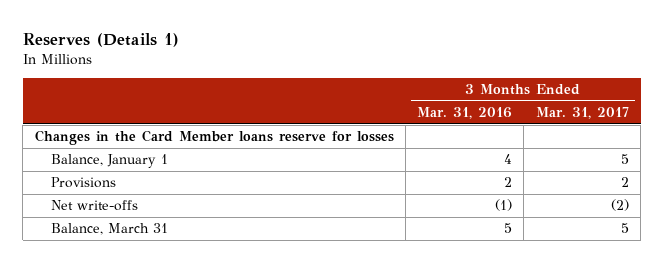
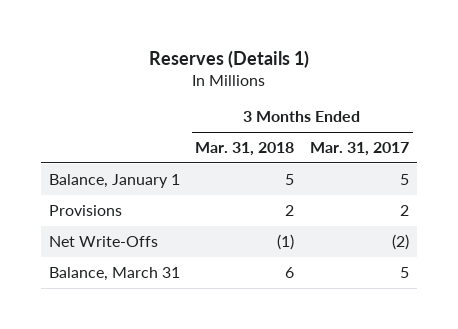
[417,107,513,120] Mar. 31, 2016 -> none
none -> [195,142,295,157] Mar. 31, 2018
[34,130,394,146] Changes in the Card Member loans reserve for losses -> none
[51,200,139,212] Net write-offs -> [48,235,158,247] Net Write-Offs

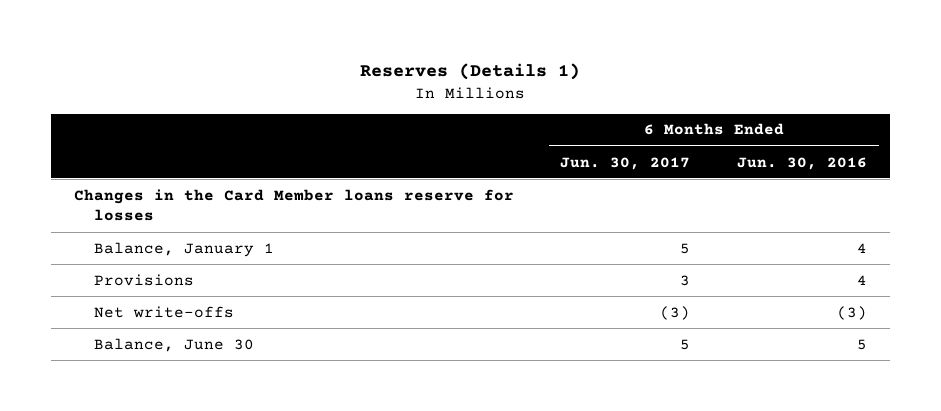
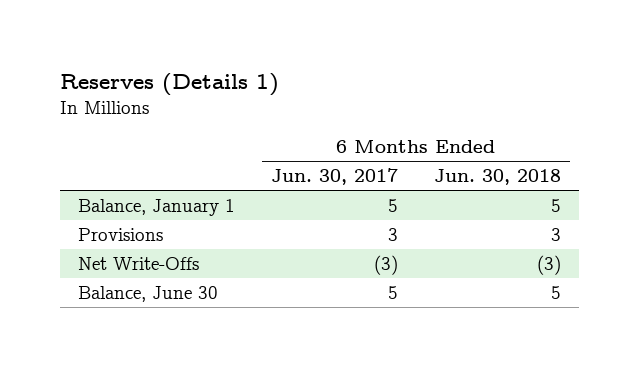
[736,156,867,170] Jun. 30, 2016 -> none
none -> [433,169,561,186] Jun. 30, 2018
[73,188,514,222] Changes in the Card Member loans reserve for losses -> none
[94,305,235,318] Net write-offs -> [78,256,200,270] Net Write-Offs

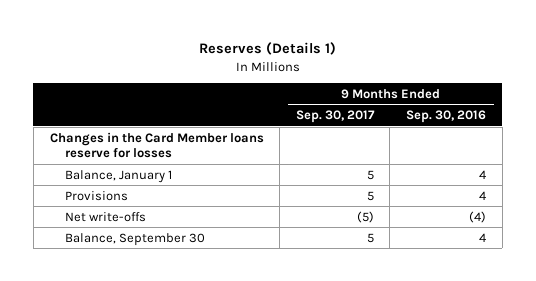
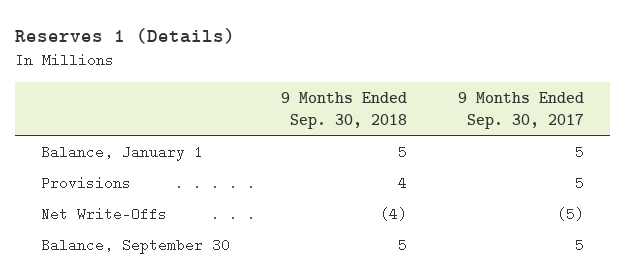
[198,42,336,56] Reserves (Details 1) -> [15,28,236,45] Reserves 1 (Details)
[406,110,487,124] Sep. 30, 2016 -> none
none -> [281,92,408,130] 9 Months Ended Sep. 30, 2018
[49,131,264,159] Changes in the Card Member loans reserve for losses -> none
[65,211,147,222] Net write-offs -> [40,206,167,221] Net Write-Offs

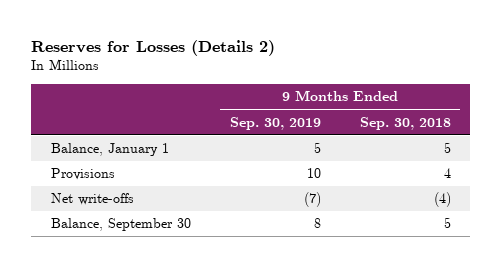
[15,28,236,45] Reserves 1 (Details) -> [31,40,276,57] Reserves for Losses (Details 2)
[458,92,585,130] 9 Months Ended Sep. 30, 2017 -> none
none -> [229,116,321,130] Sep. 30, 2019
[40,206,167,221] Net Write-Offs -> [50,193,134,206] Net write-offs

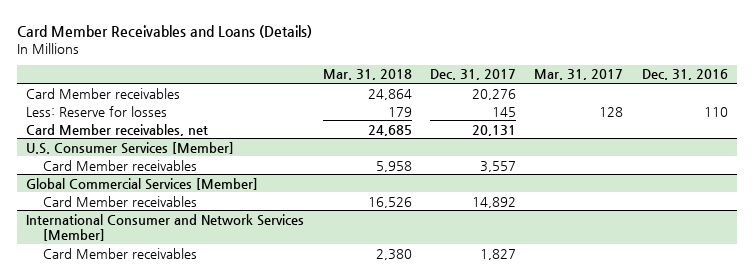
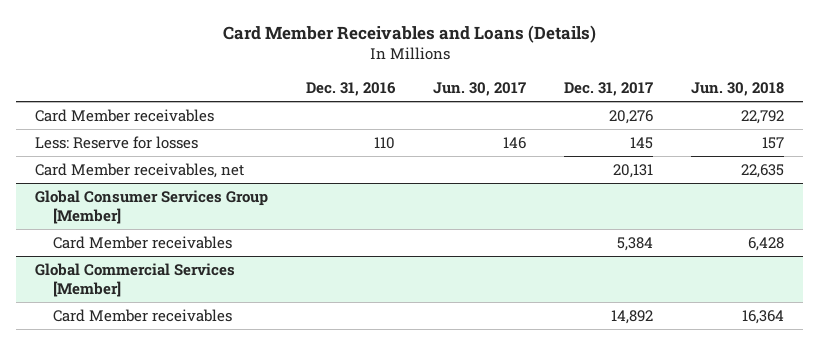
[322,69,412,81] Mar. 31, 2018 -> none
[534,69,624,81] Mar. 31, 2017 -> none
none -> [433,82,527,97] Jun. 30, 2017
none -> [691,82,785,97] Jun. 30, 2018
[26,141,235,154] U.S. Consumer Services [Member] -> none
none -> [35,189,269,224] Global Consumer Services Group [Member]
[479,160,516,172] 3,557 -> [617,236,654,251] 5,384
[26,213,305,241] International Consumer and Network Services [Member] -> none
[43,247,198,259] Card Member receivables -> none

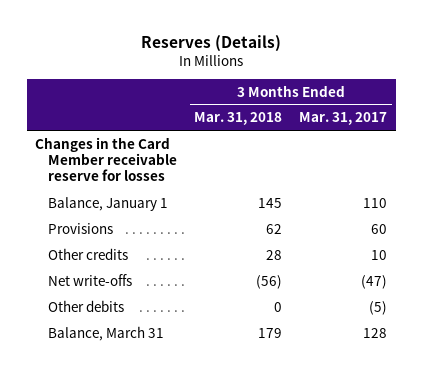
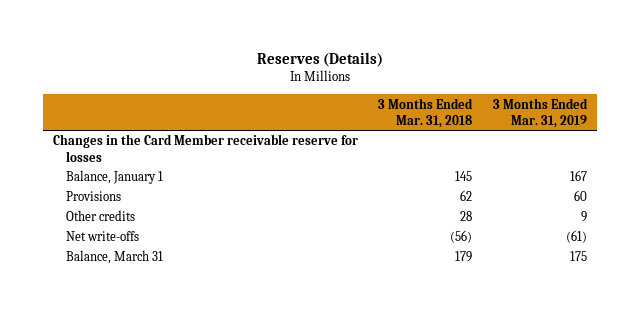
[299,112,388,126] Mar. 31, 2017 -> none
none -> [492,97,588,128] 3 Months Ended Mar. 31, 2019
[47,299,124,312] Other debits -> none

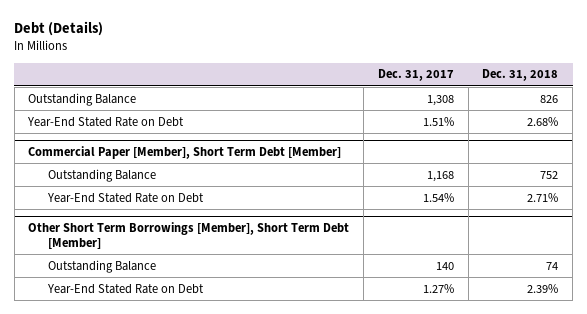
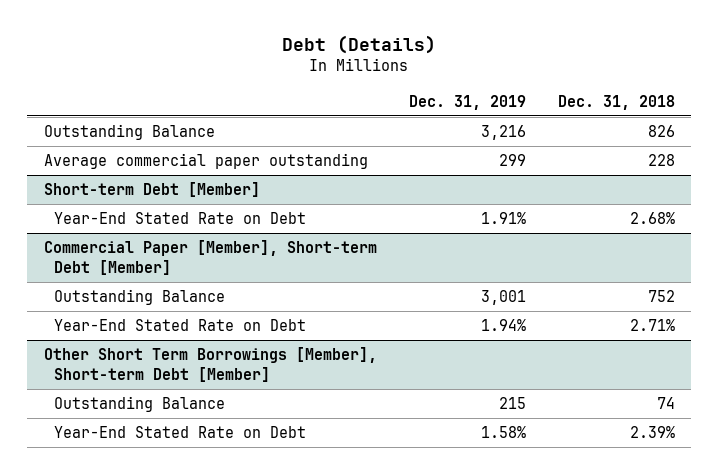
[377,69,454,82] Dec. 31, 2017 -> none
none -> [408,94,526,110] Dec. 31, 2019
none -> [43,153,368,170] Average commercial paper outstanding
none -> [43,182,260,198] Short-term Debt [Member]
[28,146,342,160] Commercial Paper [Member], Short Term Debt [Member] -> [43,240,377,275] Commercial Paper [Member], Short-term Debt [Member]
[28,222,350,249] Other Short Term Borrowings [Member], Short Term Debt [Member] -> [43,347,377,382] Other Short Term Borrowings [Member], Short-term Debt [Member]

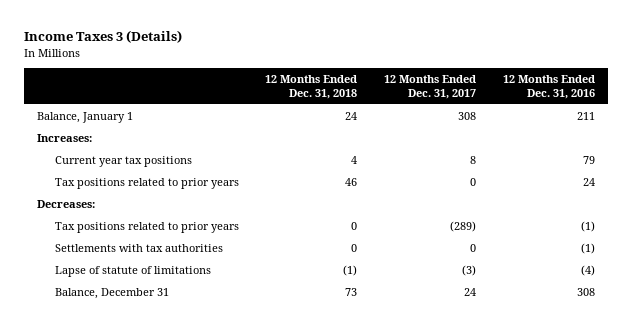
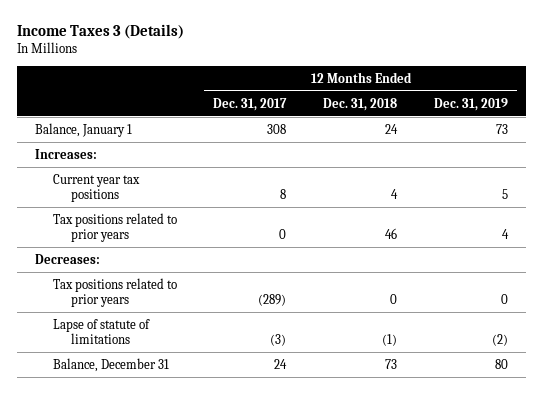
[502,74,595,99] 12 Months Ended Dec. 31, 2016 -> none
none -> [433,97,508,111] Dec. 31, 2019
[54,244,223,253] Settlements with tax authorities -> none

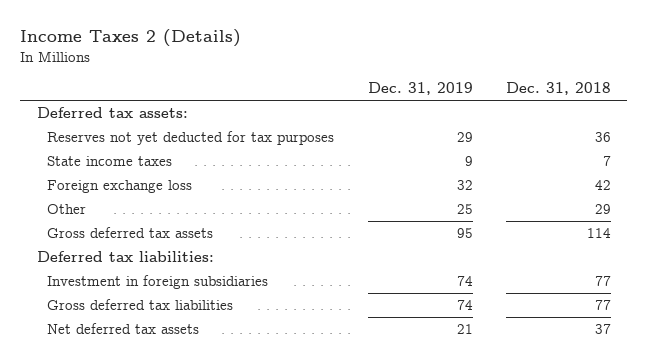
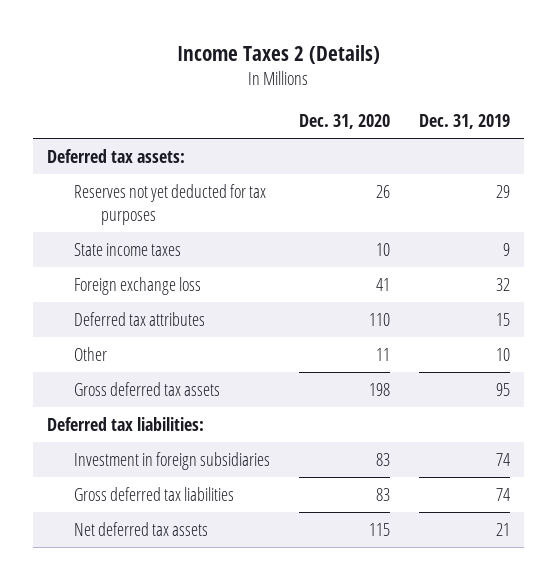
[505,82,611,96] Dec. 31, 2018 -> none
none -> [298,114,390,130] Dec. 31, 2020
none -> [74,311,206,326] Deferred tax attributes
[456,204,473,215] 25 -> [495,347,510,361] 10

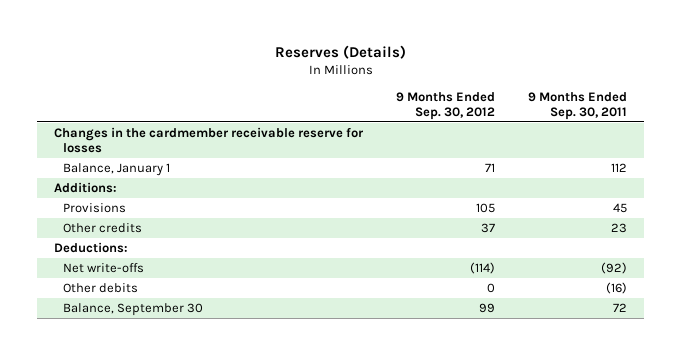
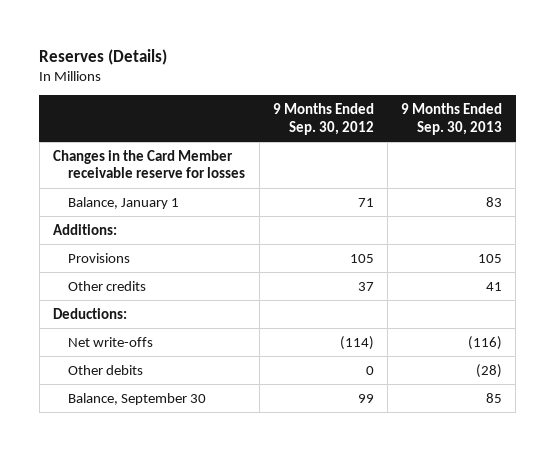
[528,92,628,121] 9 Months Ended Sep. 30, 2011 -> none
none -> [401,102,503,135] 9 Months Ended Sep. 30, 2013
[53,126,364,153] Changes in the cardmember receivable reserve for losses -> [53,149,246,179] Changes in the Card Member receivable reserve for losses

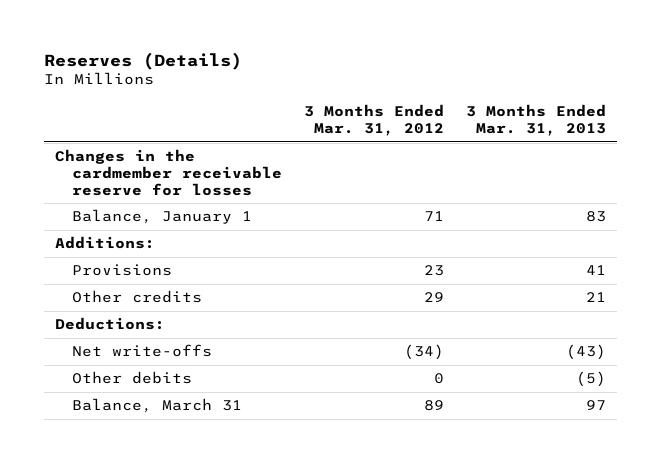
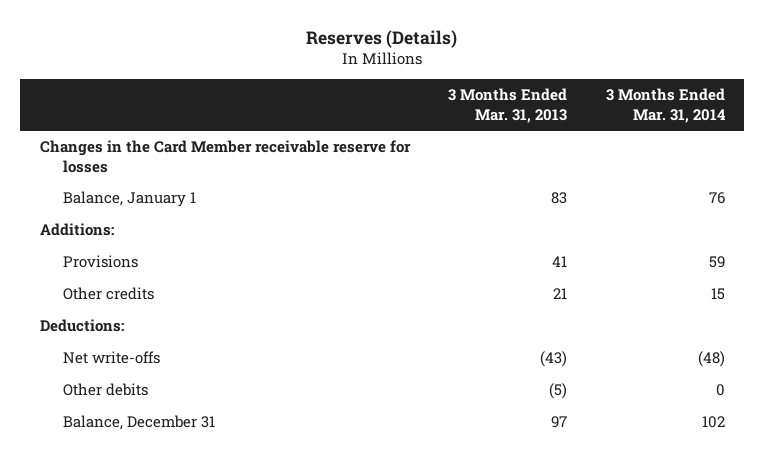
[304,104,445,137] 3 Months Ended Mar. 31, 2012 -> none
none -> [605,88,726,123] 3 Months Ended Mar. 31, 2014
[55,149,283,196] Changes in the cardmember receivable reserve for losses -> [39,140,411,173] Changes in the Card Member receivable reserve for losses
[72,398,243,414] Balance, March 31 -> [62,415,215,431] Balance, December 31

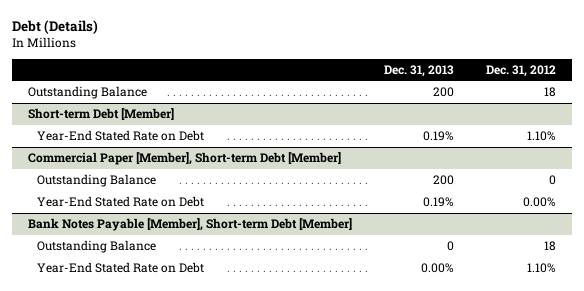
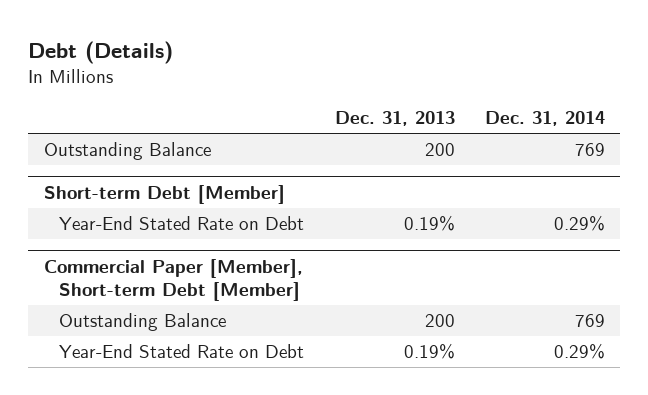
[485,64,556,77] Dec. 31, 2012 -> none
none -> [484,111,605,127] Dec. 31, 2014
[28,218,353,232] Bank Notes Payable [Member], Short-term Debt [Member] -> none
[36,240,156,254] Outstanding Balance -> none
[36,262,204,274] Year-End Stated Rate on Debt -> none

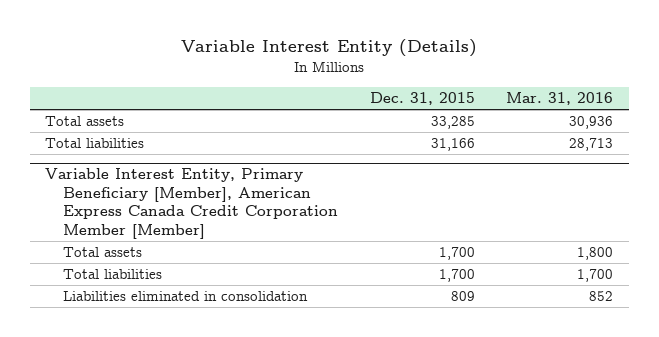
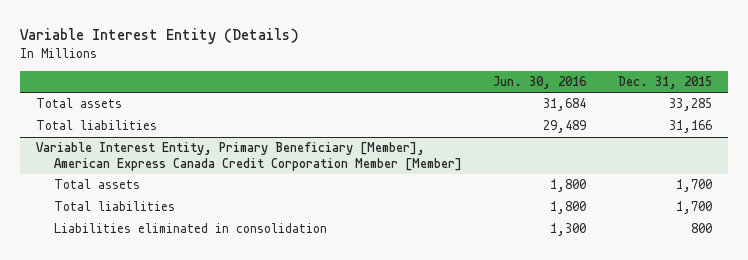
[506,91,614,105] Mar. 31, 2016 -> none
none -> [493,75,588,89] Jun. 30, 2016
[450,291,475,302] 809 -> [691,223,713,234] 800

